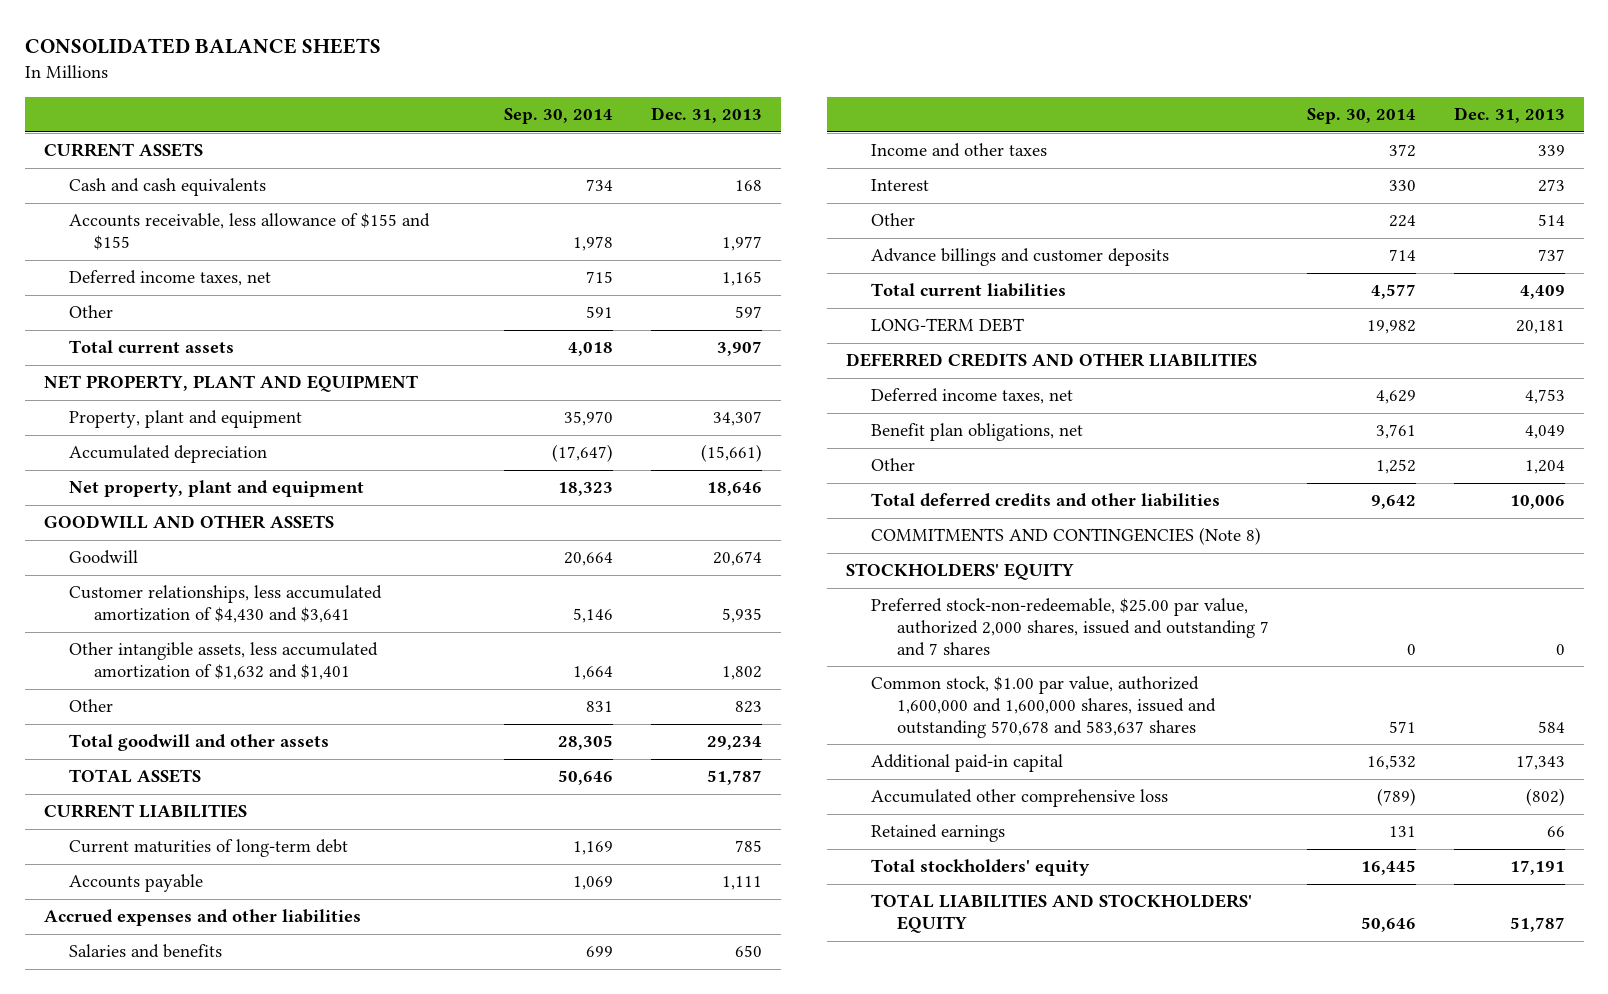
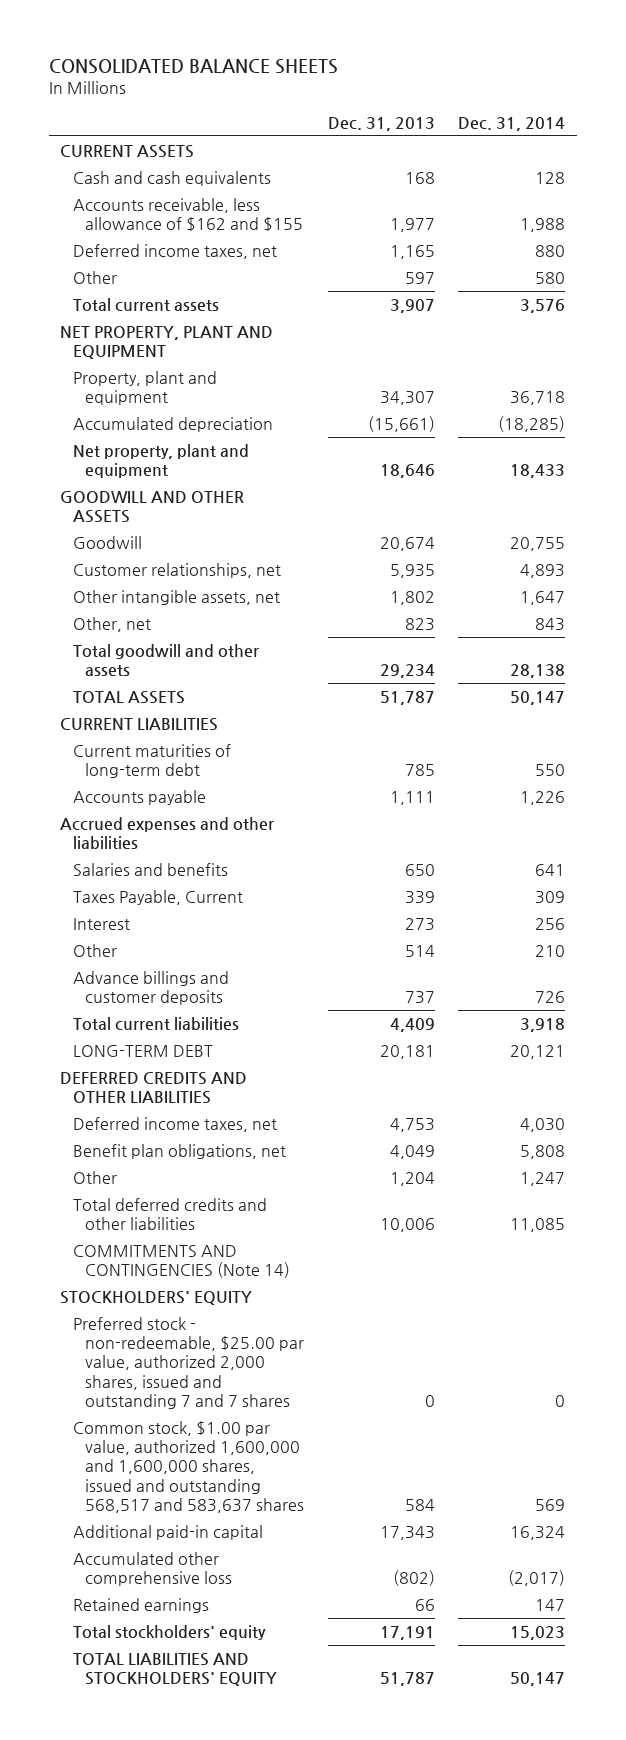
[504,108,614,125] Sep. 30, 2014 -> none
none -> [458,116,566,131] Dec. 31, 2014
[68,213,430,251] Accounts receivable, less allowance of $155 and $155 -> [72,197,304,232] Accounts receivable, less allowance of $162 and $155
[68,585,382,624] Customer relationships, less accumulated amortization of $4,430 and $3,641 -> [72,562,281,578] Customer relationships, net
[68,642,378,681] Other intangible assets, less accumulated amortization of $1,632 and $1,401 -> [72,589,280,605] Other intangible assets, net
[68,699,113,713] Other -> [72,616,151,632] Other, net
[871,143,1048,158] Income and other taxes -> [72,889,243,905] Taxes Payable, Current
[871,527,1262,546] COMMITMENTS AND CONTINGENCIES (Note 8) -> [72,1244,291,1279] COMMITMENTS AND CONTINGENCIES (Note 14)
[871,598,1269,656] Preferred stock-non-redeemable, $25.00 par value, authorized 2,000 shares, issued and outstanding 7 and 7 shares -> [72,1316,305,1409] Preferred stock - non-redeemable, $25.00 par value, authorized 2,000 shares, issued and outstanding 7 and 7 shares
[871,676,1216,738] Common stock, $1.00 par value, authorized 1,600,000 and 1,600,000 shares, issued and outstanding 570,678 and 583,637 shares -> [72,1420,305,1513] Common stock, $1.00 par value, authorized 1,600,000 and 1,600,000 shares, issued and outstanding 568,517 and 583,637 shares

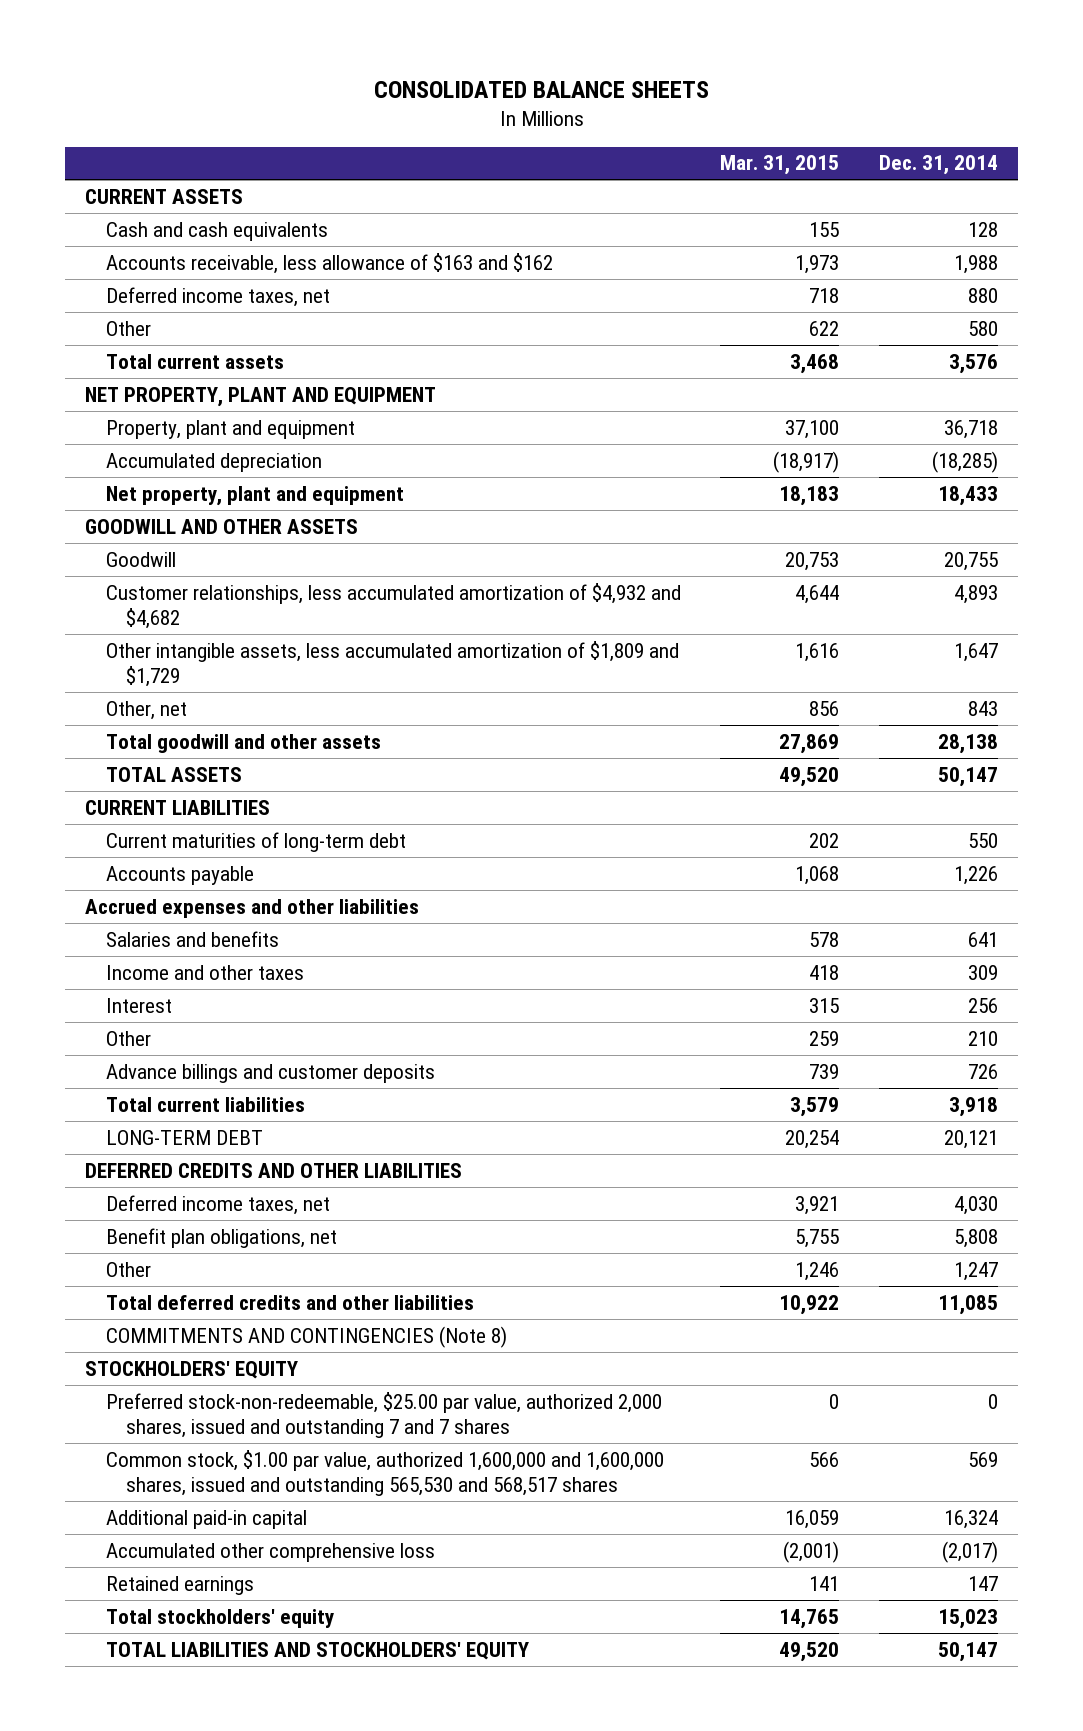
[327,116,435,131] Dec. 31, 2013 -> none
none -> [720,155,840,176] Mar. 31, 2015
[72,197,304,232] Accounts receivable, less allowance of $162 and $155 -> [105,252,553,274] Accounts receivable, less allowance of $163 and $162
[72,562,281,578] Customer relationships, net -> [105,582,681,629] Customer relationships, less accumulated amortization of $4,932 and $4,682
[72,589,280,605] Other intangible assets, net -> [105,640,679,687] Other intangible assets, less accumulated amortization of $1,809 and $1,729
[72,889,243,905] Taxes Payable, Current -> [105,964,304,980] Income and other taxes
[72,1244,291,1279] COMMITMENTS AND CONTINGENCIES (Note 14) -> [105,1325,507,1348] COMMITMENTS AND CONTINGENCIES (Note 8)
[72,1316,305,1409] Preferred stock - non-redeemable, $25.00 par value, authorized 2,000 shares, issued and outstanding 7 and 7 shares -> [105,1391,662,1438] Preferred stock-non-redeemable, $25.00 par value, authorized 2,000 shares, issued and outstanding 7 and 7 shares
[72,1420,305,1513] Common stock, $1.00 par value, authorized 1,600,000 and 1,600,000 shares, issued and outstanding 568,517 and 583,637 shares -> [105,1449,664,1496] Common stock, $1.00 par value, authorized 1,600,000 and 1,600,000 shares, issued and outstanding 565,530 and 568,517 shares

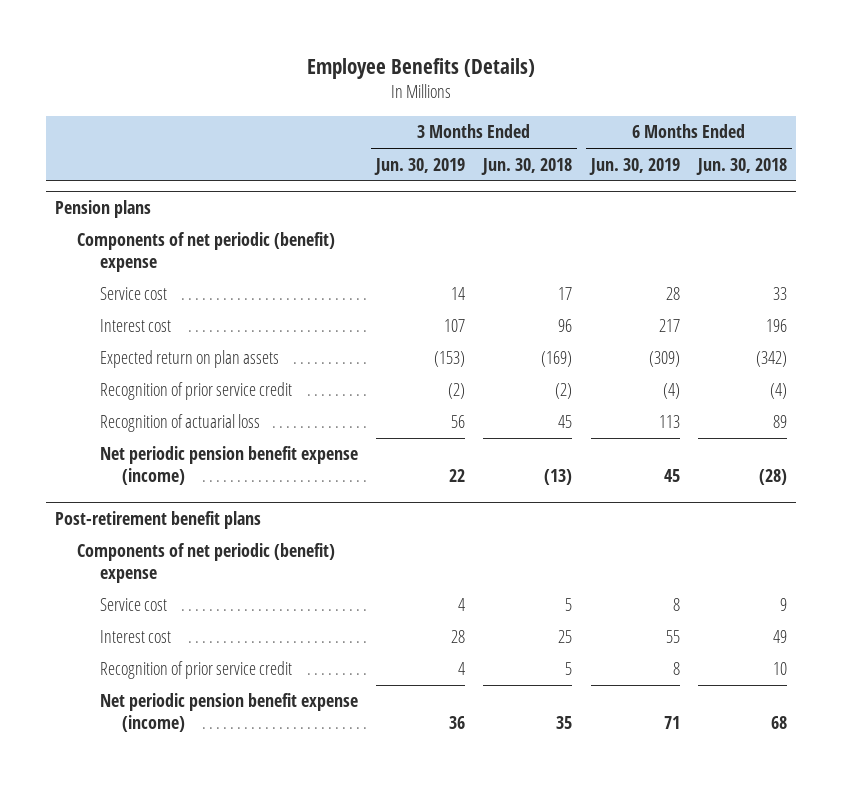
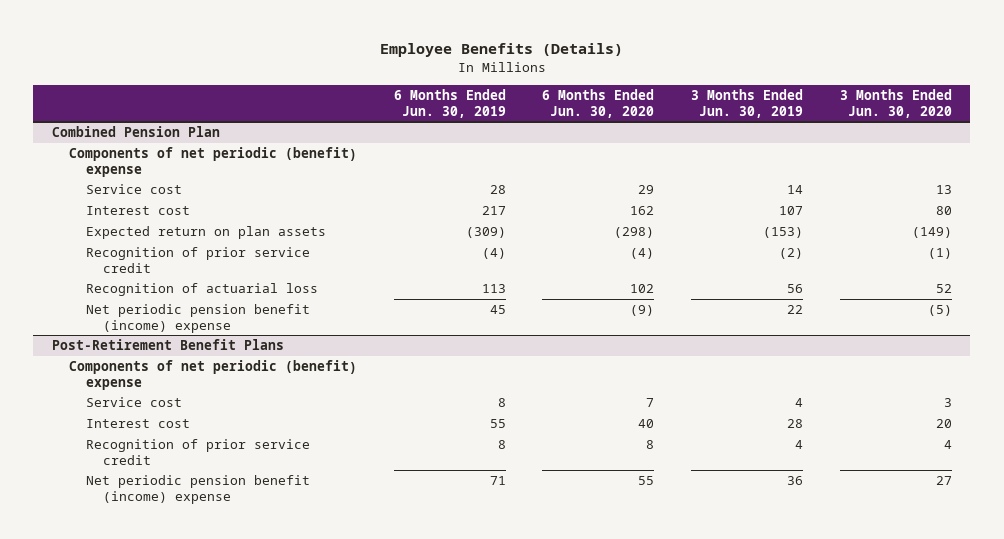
[481,157,573,175] Jun. 30, 2018 -> none
[696,157,788,175] Jun. 30, 2018 -> none
none -> [542,89,655,118] 6 Months Ended Jun. 30, 2020
none -> [839,89,952,118] 3 Months Ended Jun. 30, 2020
[55,200,152,219] Pension plans -> [51,126,220,138] Combined Pension Plan
[99,446,358,486] Net periodic pension benefit expense (income) -> [85,304,310,333] Net periodic pension benefit (income) expense
[55,511,262,530] Post-retirement benefit plans -> [51,339,284,351] Post-Retirement Benefit Plans
[99,693,358,733] Net periodic pension benefit expense (income) -> [85,475,310,504] Net periodic pension benefit (income) expense

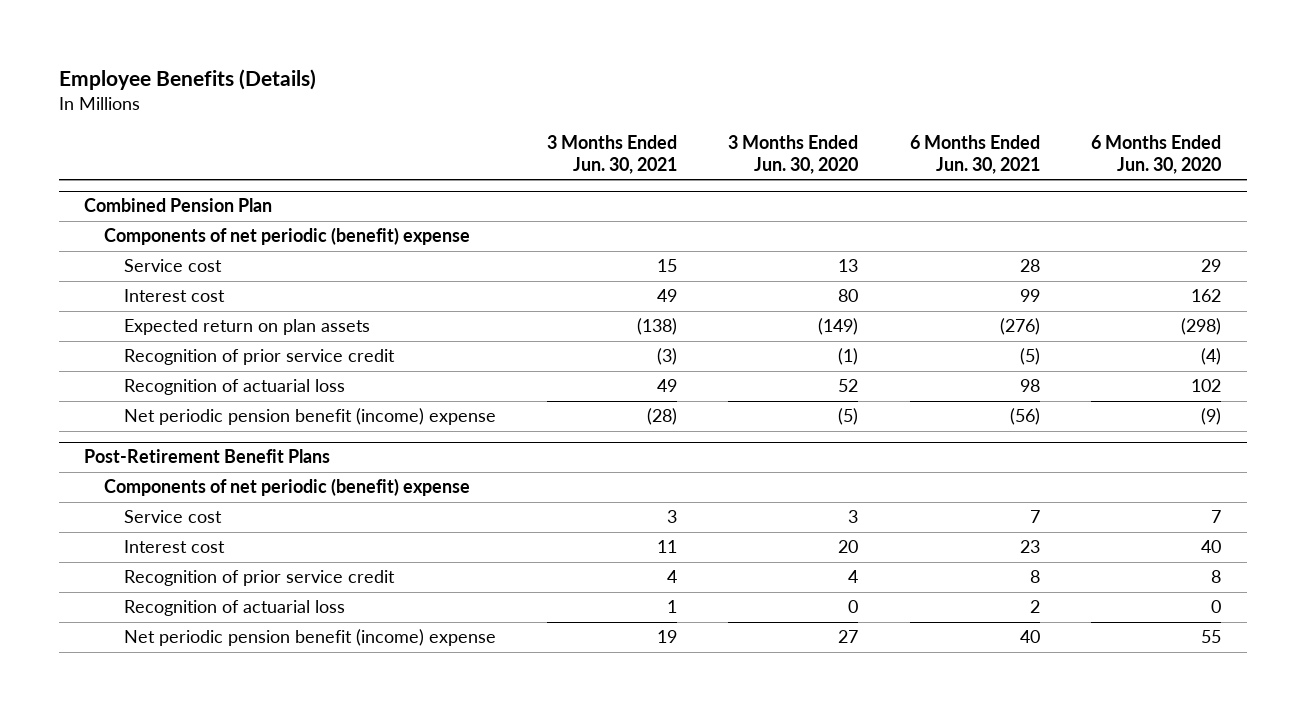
[393,89,506,118] 6 Months Ended Jun. 30, 2019 -> none
[691,89,804,118] 3 Months Ended Jun. 30, 2019 -> none
none -> [547,134,678,174] 3 Months Ended Jun. 30, 2021
none -> [909,134,1040,174] 6 Months Ended Jun. 30, 2021
none -> [123,600,345,617] Recognition of actuarial loss

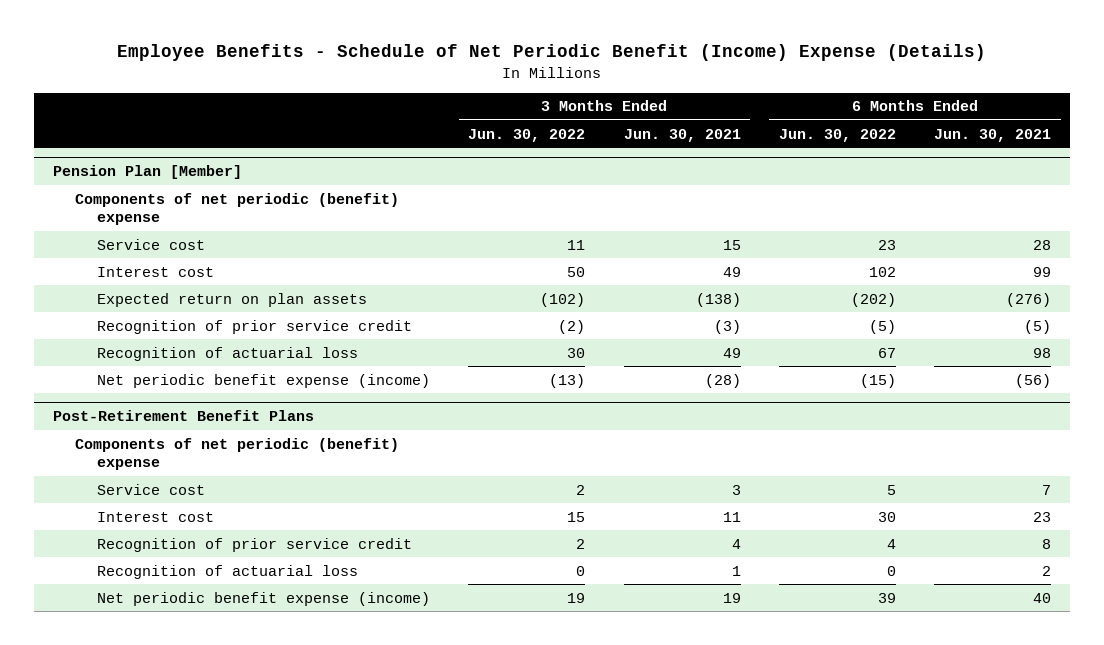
[58,69,316,91] Employee Benefits (Details) -> [117,44,987,62] Employee Benefits - Schedule of Net Periodic Benefit (Income) Expense (Details)
[728,134,859,174] 3 Months Ended Jun. 30, 2020 -> none
[1090,134,1221,174] 6 Months Ended Jun. 30, 2020 -> none
none -> [468,128,586,142] Jun. 30, 2022
none -> [778,128,896,142] Jun. 30, 2022
[84,198,273,213] Combined Pension Plan -> [52,165,242,180] Pension Plan [Member]
[123,408,496,426] Net periodic pension benefit (income) expense -> [96,373,430,388] Net periodic benefit expense (income)
[123,629,496,647] Net periodic pension benefit (income) expense -> [96,591,430,606] Net periodic benefit expense (income)

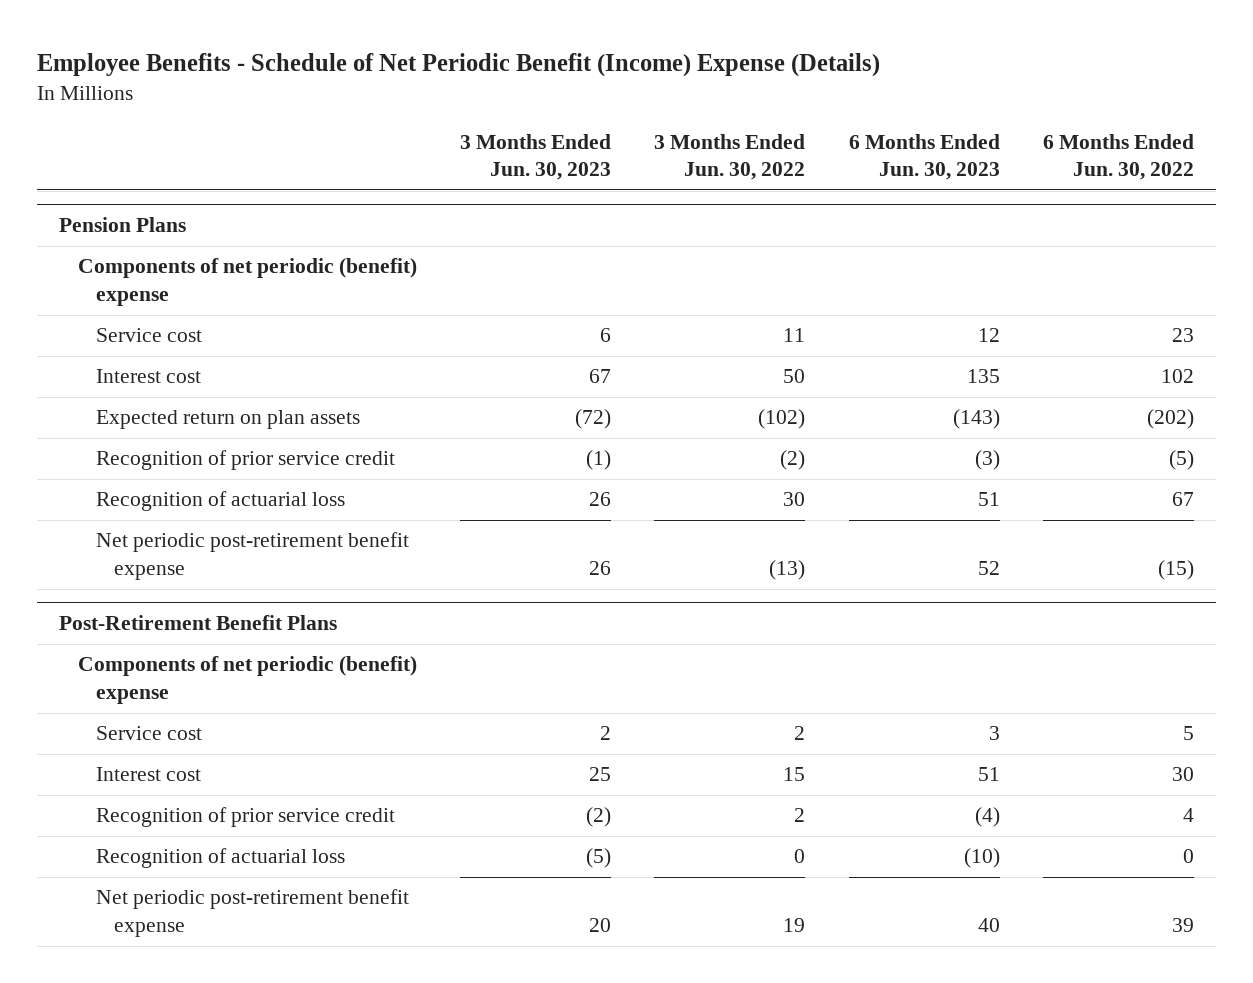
[623,128,741,142] Jun. 30, 2021 -> none
[934,128,1052,142] Jun. 30, 2021 -> none
none -> [459,133,611,181] 3 Months Ended Jun. 30, 2023
none -> [848,133,1000,181] 6 Months Ended Jun. 30, 2023
[52,165,242,180] Pension Plan [Member] -> [59,217,187,233] Pension Plans
[96,373,430,388] Net periodic benefit expense (income) -> [95,532,409,581] Net periodic post-retirement benefit expense
[96,591,430,606] Net periodic benefit expense (income) -> [95,889,409,938] Net periodic post-retirement benefit expense

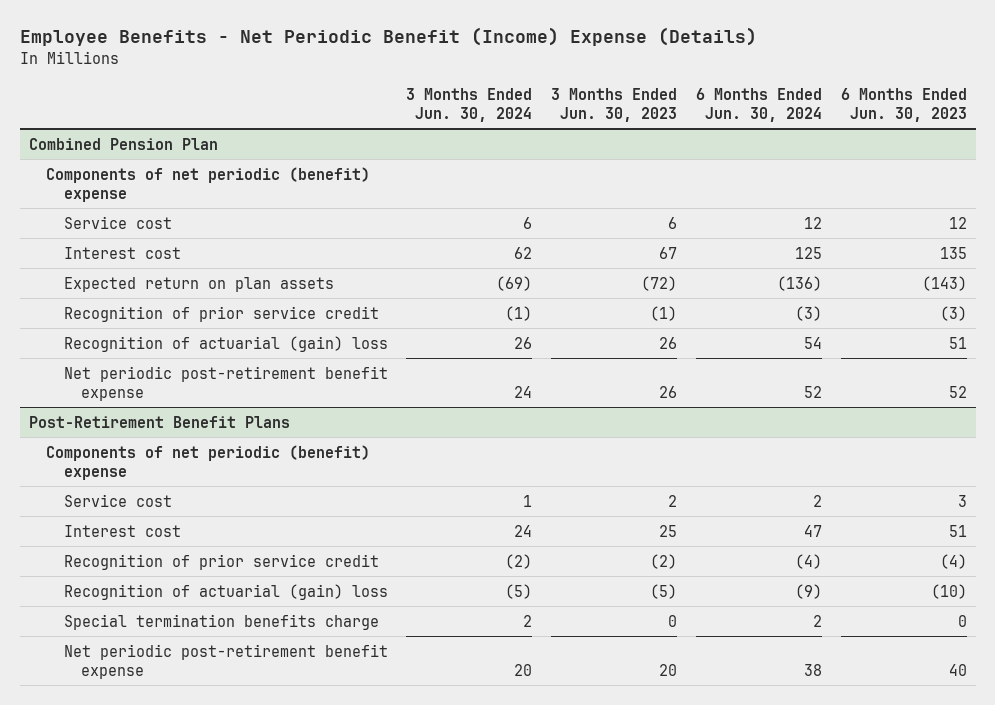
[37,52,881,77] Employee Benefits - Schedule of Net Periodic Benefit (Income) Expense (Details) -> [19,27,757,47] Employee Benefits - Net Periodic Benefit (Income) Expense (Details)
[654,133,806,181] 3 Months Ended Jun. 30, 2022 -> none
[1042,133,1194,181] 6 Months Ended Jun. 30, 2022 -> none
none -> [406,87,533,122] 3 Months Ended Jun. 30, 2024
none -> [695,87,822,122] 6 Months Ended Jun. 30, 2024
[59,217,187,233] Pension Plans -> [28,137,218,150] Combined Pension Plan
[95,491,345,512] Recognition of actuarial loss -> [63,335,388,352] Recognition of actuarial (gain) loss
[95,848,345,869] Recognition of actuarial loss -> [63,583,388,600] Recognition of actuarial (gain) loss
none -> [63,613,379,630] Special termination benefits charge

